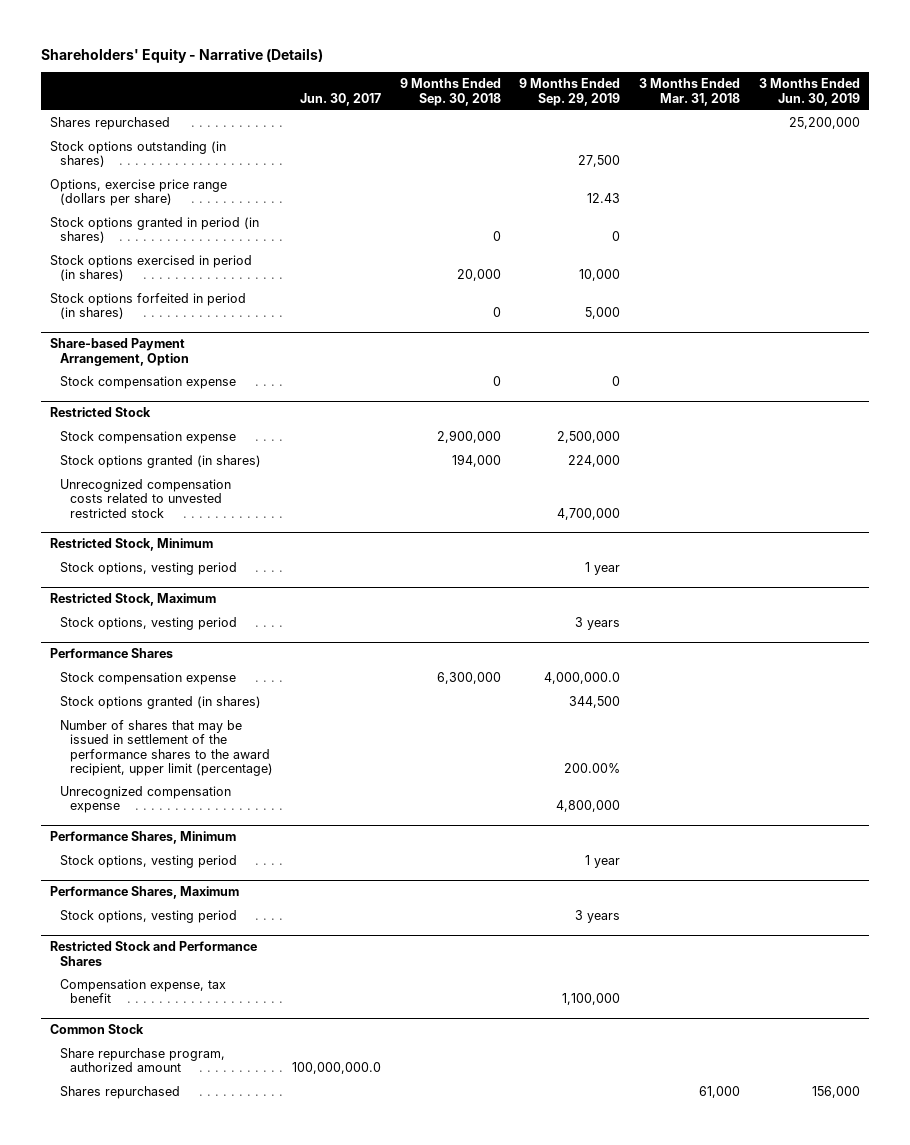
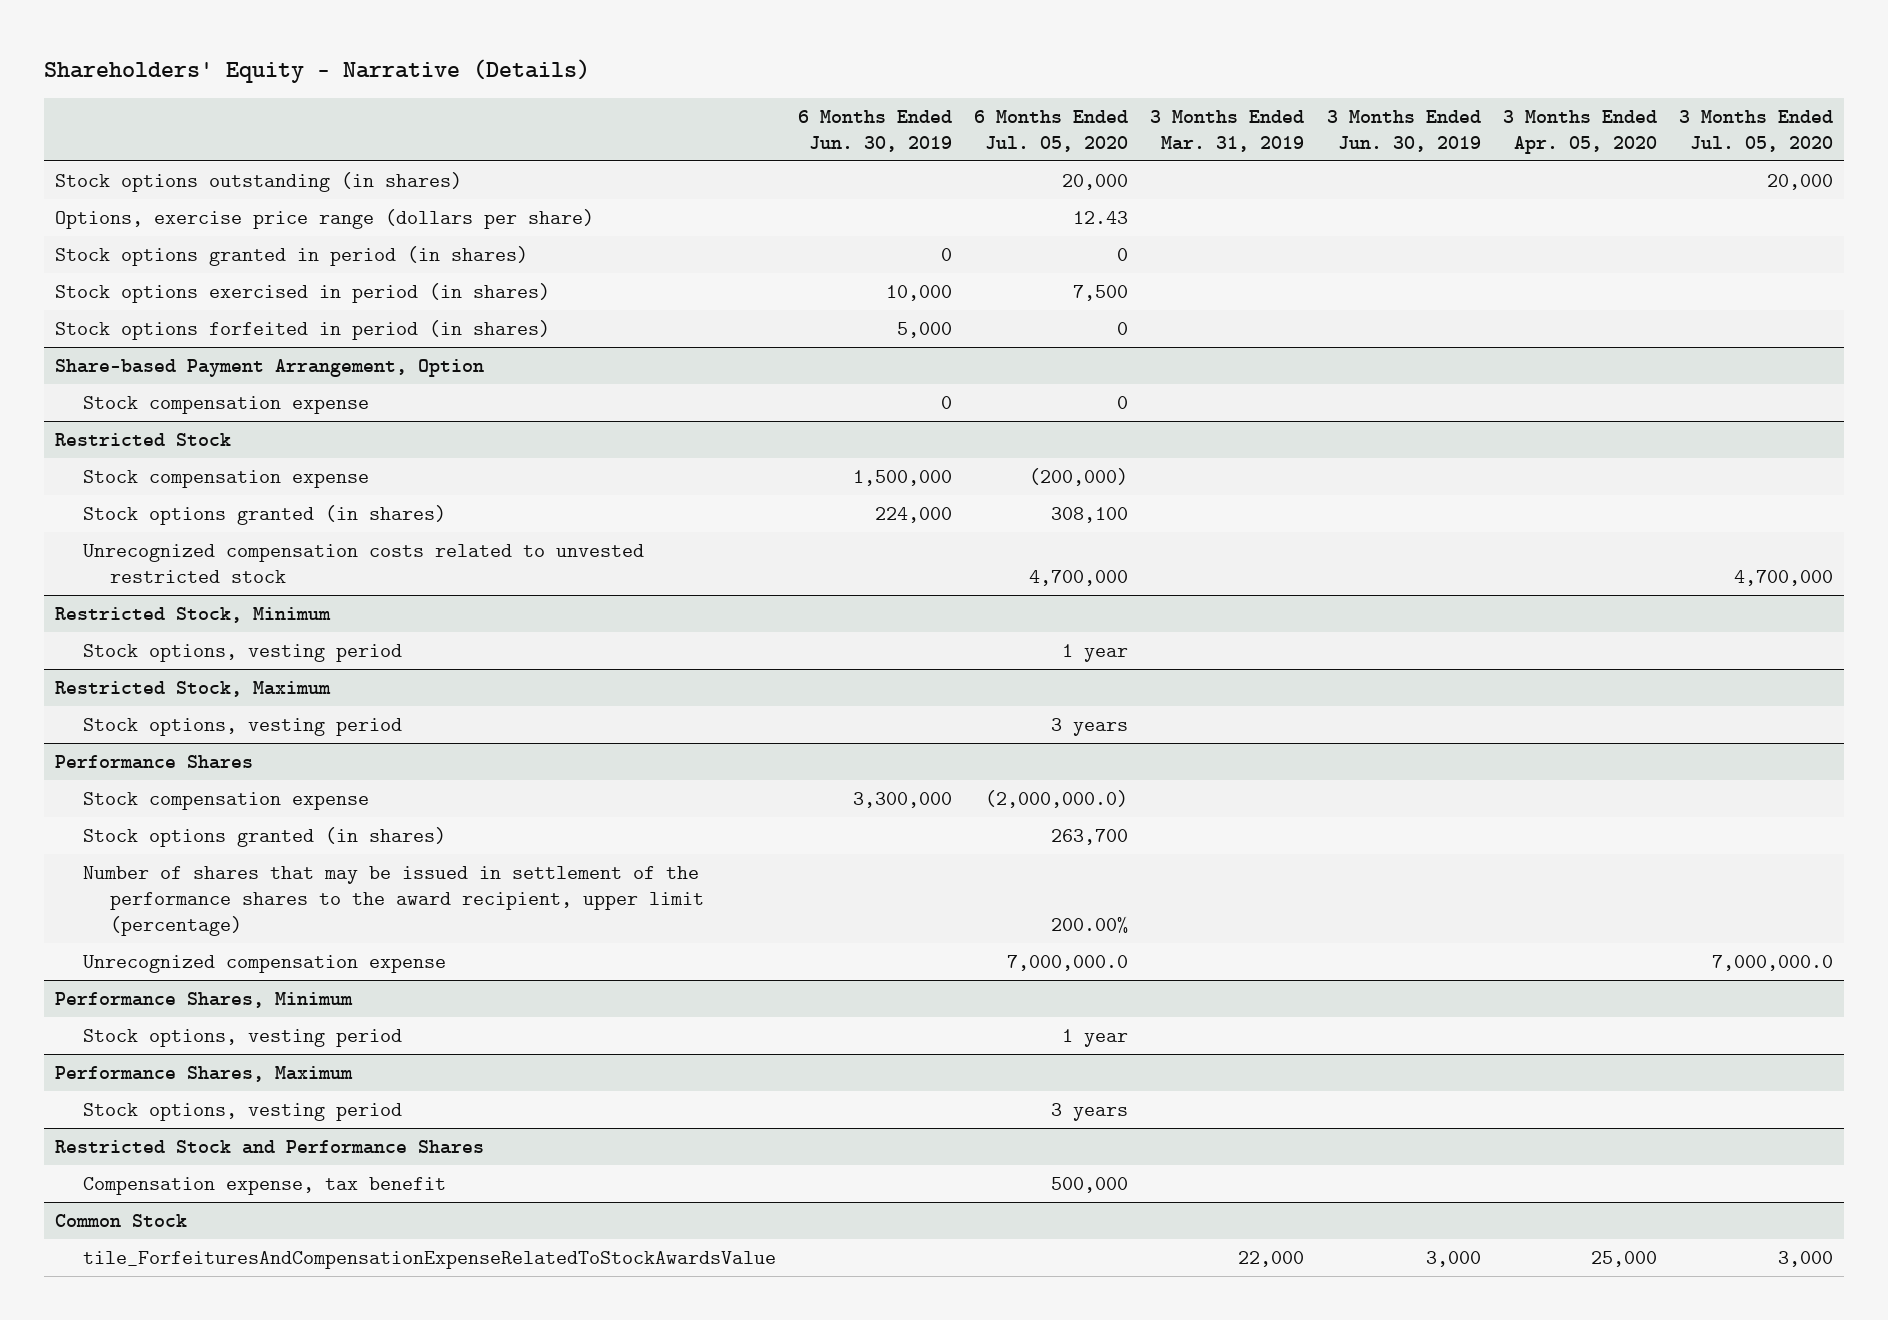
[299,92,381,106] Jun. 30, 2017 -> none
[399,78,501,106] 9 Months Ended Sep. 30, 2018 -> none
[519,78,621,106] 9 Months Ended Sep. 29, 2019 -> none
[638,78,740,106] 3 Months Ended Mar. 31, 2018 -> none
none -> [797,109,952,152] 6 Months Ended Jun. 30, 2019
none -> [974,109,1129,152] 6 Months Ended Jul. 05, 2020
none -> [1150,109,1305,152] 3 Months Ended Mar. 31, 2019
none -> [1502,109,1657,154] 3 Months Ended Apr. 05, 2020
none -> [1678,109,1833,152] 3 Months Ended Jul. 05, 2020
[50,117,171,131] Shares repurchased -> none
[60,1048,226,1073] Share repurchase program, authorized amount -> none
[60,1086,181,1100] Shares repurchased -> none
none -> [82,1250,776,1269] tile_ForfeituresAndCompensationExpenseRelatedToStockAwardsValue

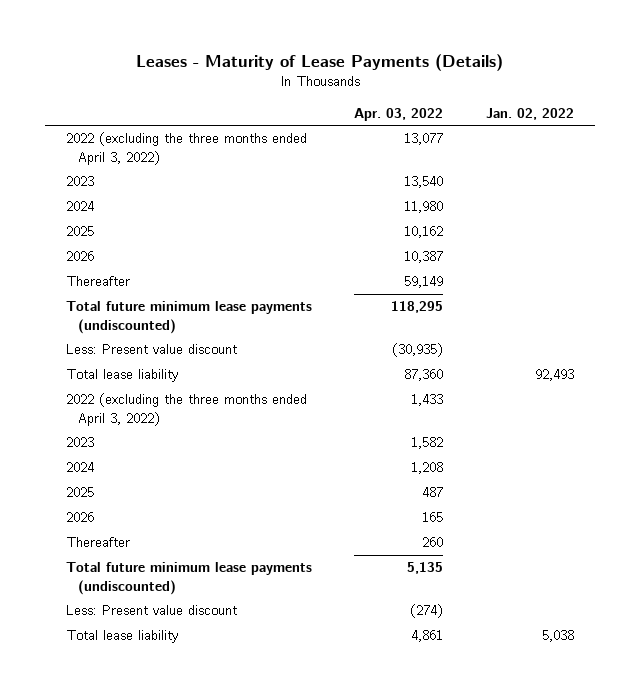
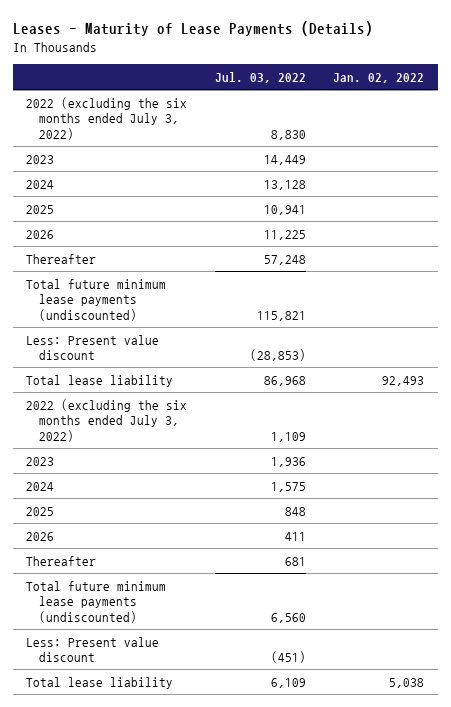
[354,107,444,121] Apr. 03, 2022 -> none
none -> [214,71,306,83] Jul. 03, 2022
[66,132,308,165] 2022 (excluding the three months ended April 3, 2022) -> [26,96,188,141] 2022 (excluding the six months ended July 3, 2022)
[66,393,308,426] 2022 (excluding the three months ended April 3, 2022) -> [26,398,188,443] 2022 (excluding the six months ended July 3, 2022)

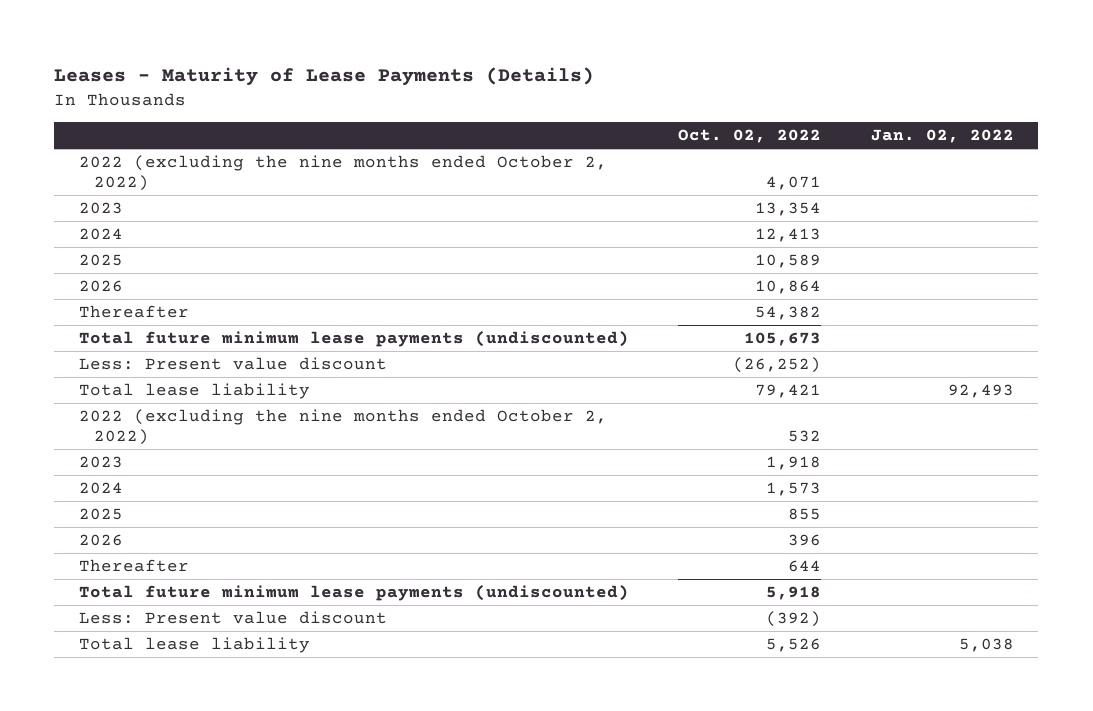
[214,71,306,83] Jul. 03, 2022 -> none
none -> [678,129,822,144] Oct. 02, 2022
[26,96,188,141] 2022 (excluding the six months ended July 3, 2022) -> [79,154,608,192] 2022 (excluding the nine months ended October 2, 2022)
[26,398,188,443] 2022 (excluding the six months ended July 3, 2022) -> [79,408,608,446] 2022 (excluding the nine months ended October 2, 2022)

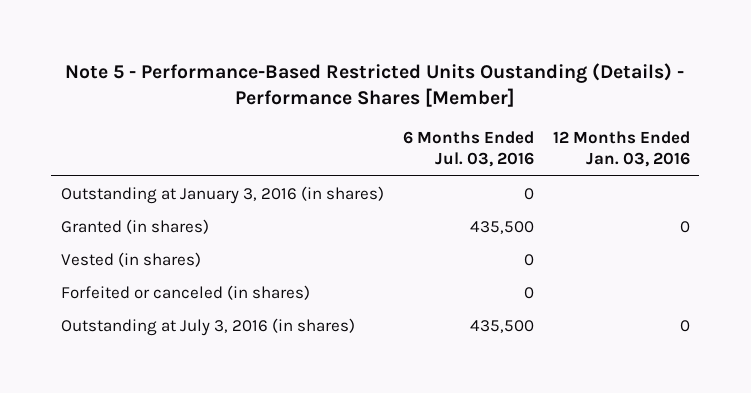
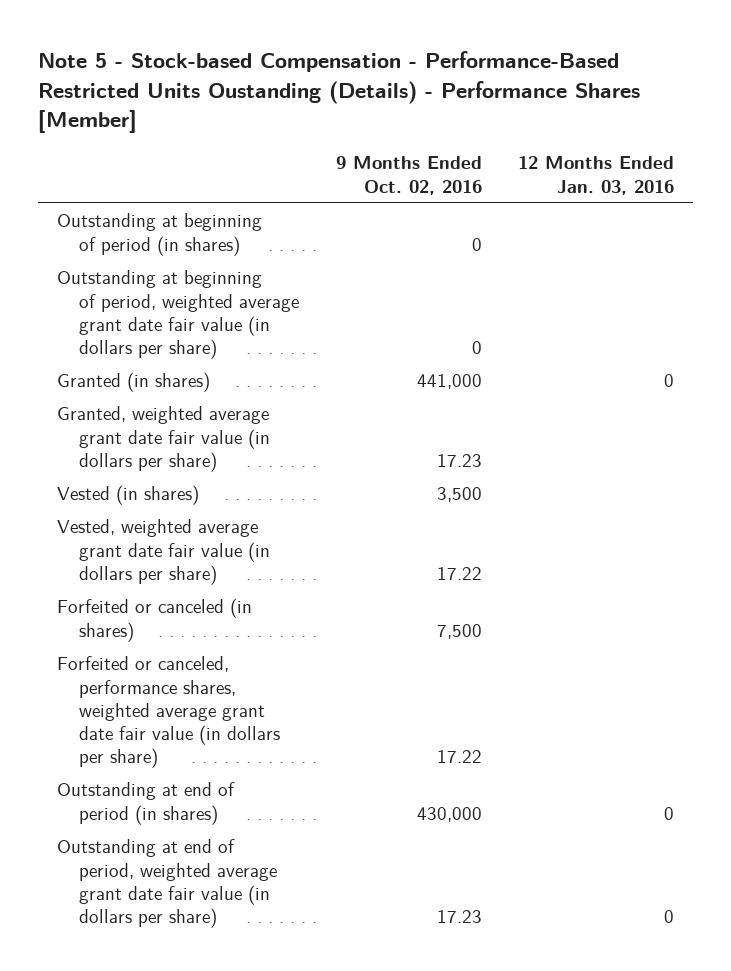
[65,62,685,108] Note 5 - Performance-Based Restricted Units Oustanding (Details) - Performance Shares [Member] -> [38,51,641,134] Note 5 - Stock-based Compensation - Performance-Based Restricted Units Oustanding (Details) - Performance Shares [Member]
[402,131,534,168] 6 Months Ended Jul. 03, 2016 -> none
none -> [335,156,482,195] 9 Months Ended Oct. 02, 2016
[60,186,384,205] Outstanding at January 3, 2016 (in shares) -> [56,213,262,256] Outstanding at beginning of period (in shares)
none -> [56,270,299,360] Outstanding at beginning of period, weighted average grant date fair value (in dollars per share)
none -> [56,406,270,472] Granted, weighted average grant date fair value (in dollars per share)
none -> [56,519,270,585] Vested, weighted average grant date fair value (in dollars per share)
none -> [56,656,280,769] Forfeited or canceled, performance shares, weighted average grant date fair value (in dollars per share)
[60,318,355,337] Outstanding at July 3, 2016 (in shares) -> [56,782,235,825] Outstanding at end of period (in shares)
none -> [56,839,277,929] Outstanding at end of period, weighted average grant date fair value (in dollars per share)

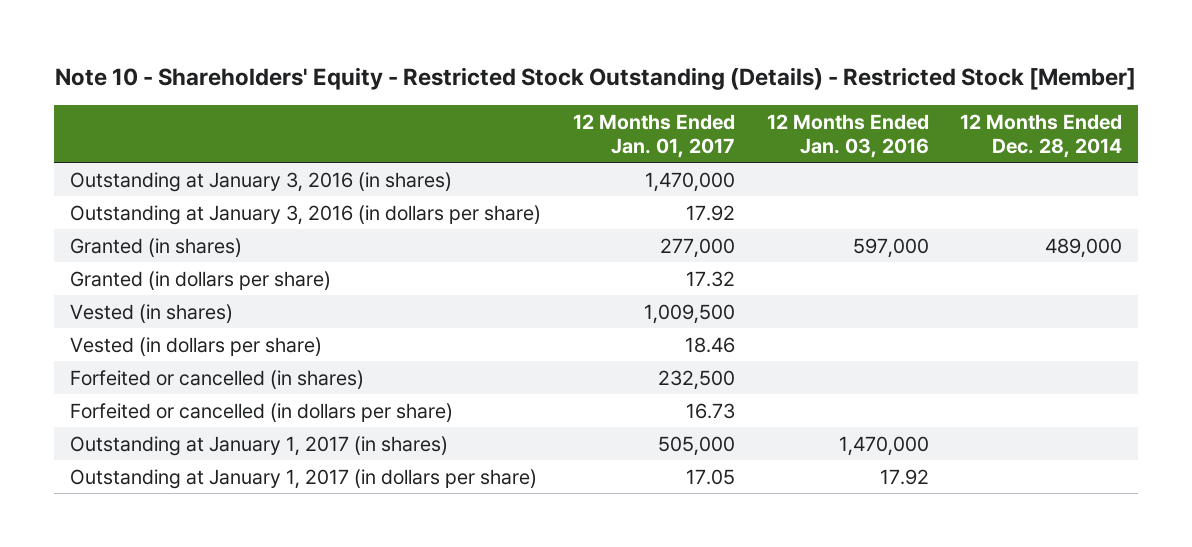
[38,51,641,134] Note 5 - Stock-based Compensation - Performance-Based Restricted Units Oustanding (Details) - Performance Shares [Member] -> [55,66,1137,90] Note 10 - Shareholders' Equity - Restricted Stock Outstanding (Details) - Restricted Stock [Member]
[335,156,482,195] 9 Months Ended Oct. 02, 2016 -> none
none -> [572,113,735,158] 12 Months Ended Jan. 01, 2017
none -> [960,113,1123,158] 12 Months Ended Dec. 28, 2014
[56,213,262,256] Outstanding at beginning of period (in shares) -> [69,171,452,192] Outstanding at January 3, 2016 (in shares)
[56,270,299,360] Outstanding at beginning of period, weighted average grant date fair value (in dollars per share) -> [69,204,541,225] Outstanding at January 3, 2016 (in dollars per share)
[664,374,675,388] 0 -> [852,237,929,258] 597,000
[56,406,270,472] Granted, weighted average grant date fair value (in dollars per share) -> [69,270,331,290] Granted (in dollars per share)
[56,519,270,585] Vested, weighted average grant date fair value (in dollars per share) -> [69,336,322,356] Vested (in dollars per share)
[56,598,252,642] Forfeited or canceled (in shares) -> [69,369,364,389] Forfeited or cancelled (in shares)
[56,656,280,769] Forfeited or canceled, performance shares, weighted average grant date fair value (in dollars per share) -> [69,402,453,422] Forfeited or cancelled (in dollars per share)
[56,782,235,825] Outstanding at end of period (in shares) -> [69,435,448,456] Outstanding at January 1, 2017 (in shares)
[664,806,675,820] 0 -> [838,435,929,456] 1,470,000
[56,839,277,929] Outstanding at end of period, weighted average grant date fair value (in dollars per share) -> [69,468,537,489] Outstanding at January 1, 2017 (in dollars per share)
[664,910,675,924] 0 -> [879,468,929,485] 17.92

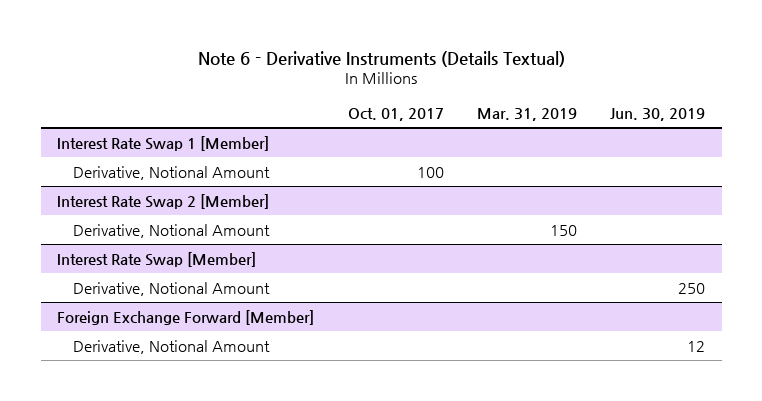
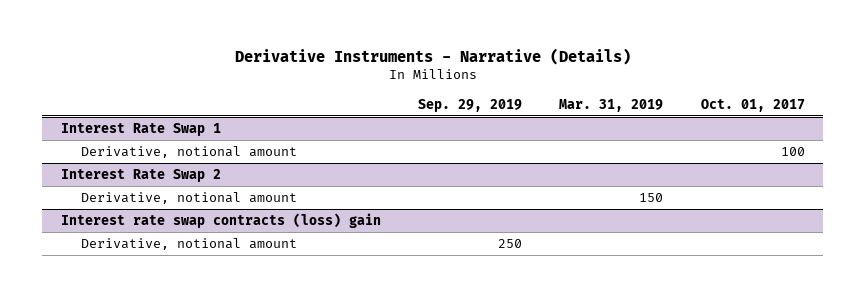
[198,50,566,67] Note 6 - Derivative Instruments (Details Textual) -> [234,47,631,65] Derivative Instruments - Narrative (Details)
[610,107,706,121] Jun. 30, 2019 -> none
none -> [417,98,522,112] Sep. 29, 2019
[57,309,315,325] Foreign Exchange Forward [Member] -> none
[72,339,270,354] Derivative, Notional Amount -> none
[57,135,270,151] Interest Rate Swap 1 [Member] -> [60,123,221,137] Interest Rate Swap 1
[72,165,270,180] Derivative, Notional Amount -> [80,146,297,159] Derivative, notional amount
[57,193,270,209] Interest Rate Swap 2 [Member] -> [60,169,221,183] Interest Rate Swap 2
[72,223,270,238] Derivative, Notional Amount -> [80,192,297,205] Derivative, notional amount
[57,251,257,267] Interest Rate Swap [Member] -> [60,213,381,229] Interest rate swap contracts (loss) gain
[72,281,270,296] Derivative, Notional Amount -> [80,238,297,251] Derivative, notional amount

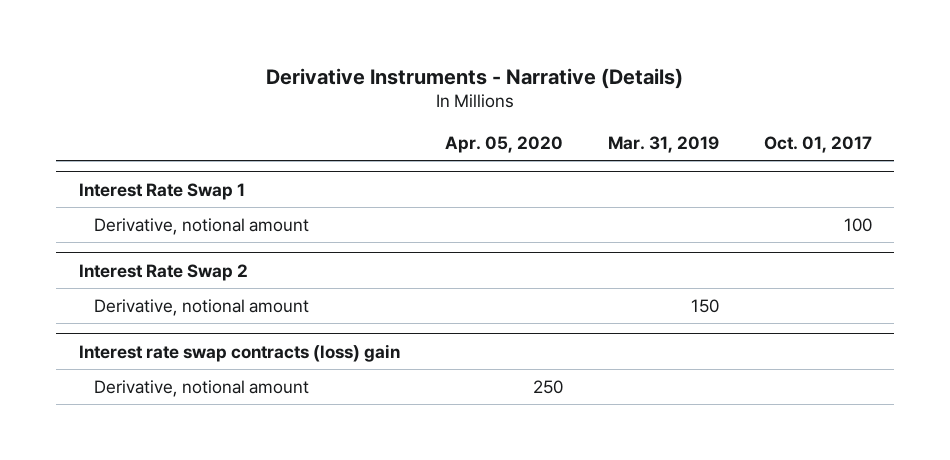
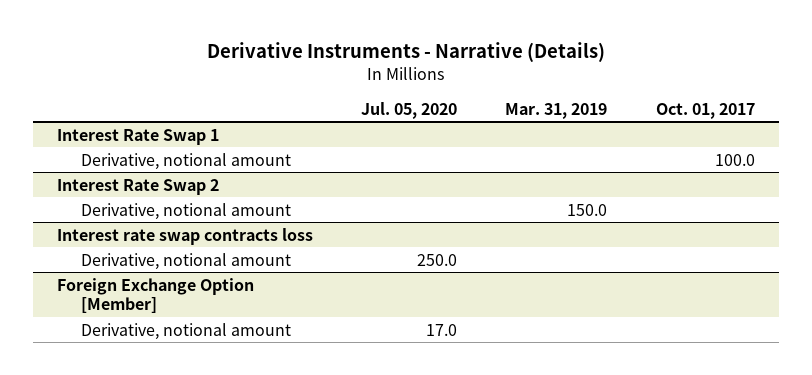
[444,135,563,153] Apr. 05, 2020 -> none
none -> [361,101,458,119] Jul. 05, 2020
[843,217,872,232] 100 -> [714,153,755,166] 100.0
[690,298,719,313] 150 -> [567,203,608,216] 150.0
[78,343,400,362] Interest rate swap contracts (loss) gain -> [57,227,314,245] Interest rate swap contracts loss
none -> [57,277,255,314] Foreign Exchange Option [Member]
none -> [80,322,291,340] Derivative, notional amount

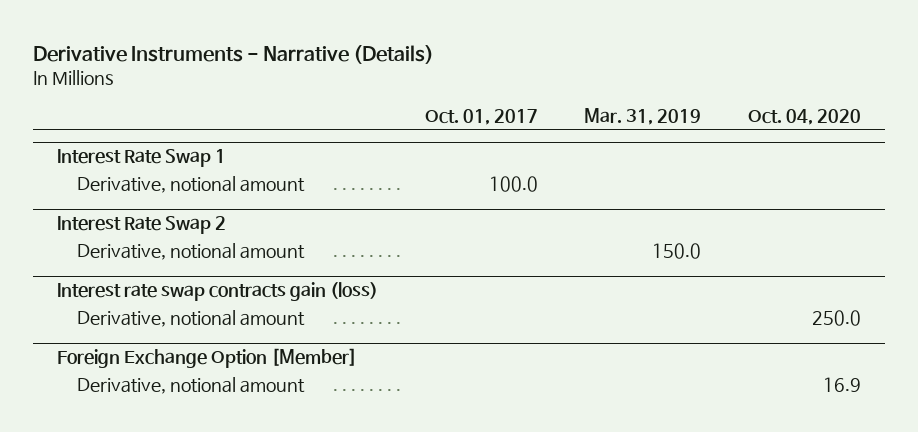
[361,101,458,119] Jul. 05, 2020 -> none
none -> [748,109,862,126] Oct. 04, 2020
[57,227,314,245] Interest rate swap contracts loss -> [56,282,378,302] Interest rate swap contracts gain (loss)

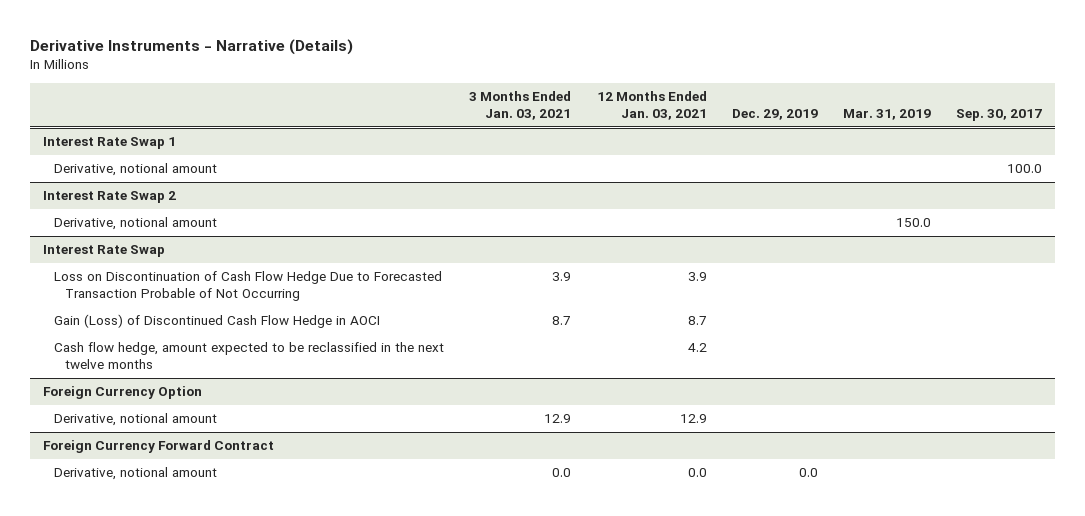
[424,109,538,126] Oct. 01, 2017 -> none
[748,109,862,126] Oct. 04, 2020 -> none
none -> [469,90,572,121] 3 Months Ended Jan. 03, 2021
none -> [596,90,707,121] 12 Months Ended Jan. 03, 2021
none -> [731,109,818,121] Dec. 29, 2019
none -> [956,109,1043,122] Sep. 30, 2017
[77,310,306,328] Derivative, notional amount -> none
[56,282,378,302] Interest rate swap contracts gain (loss) -> [42,245,165,258] Interest Rate Swap
none -> [54,271,443,302] Loss on Discontinuation of Cash Flow Hedge Due to Forecasted Transaction Probable of Not Occurring
none -> [54,314,381,329] Gain (Loss) of Discontinued Cash Flow Hedge in AOCI
none -> [54,342,445,370] Cash flow hedge, amount expected to be reclassified in the next twelve months
[56,348,357,369] Foreign Exchange Option [Member] -> [42,386,202,400] Foreign Currency Option
none -> [42,440,274,454] Foreign Currency Forward Contract
none -> [54,467,218,481] Derivative, notional amount

